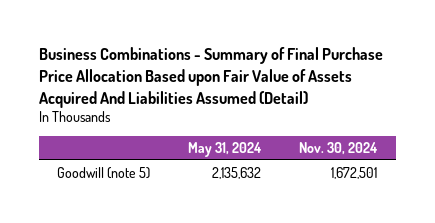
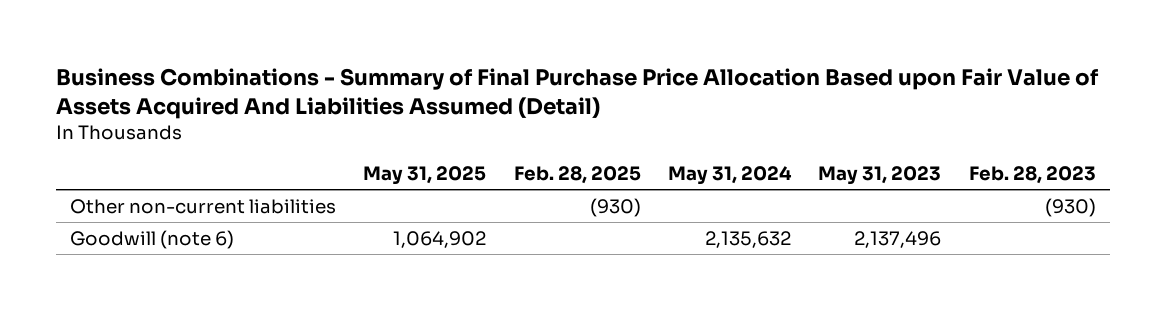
[299,142,379,156] Nov. 30, 2024 -> none
none -> [363,165,487,185] May 31, 2025
none -> [513,165,641,184] Feb. 28, 2025
none -> [818,165,942,185] May 31, 2023
none -> [968,165,1096,184] Feb. 28, 2023
none -> [69,198,336,214] Other non-current liabilities
[57,166,151,179] Goodwill (note 5) -> [69,229,234,249] Goodwill (note 6)

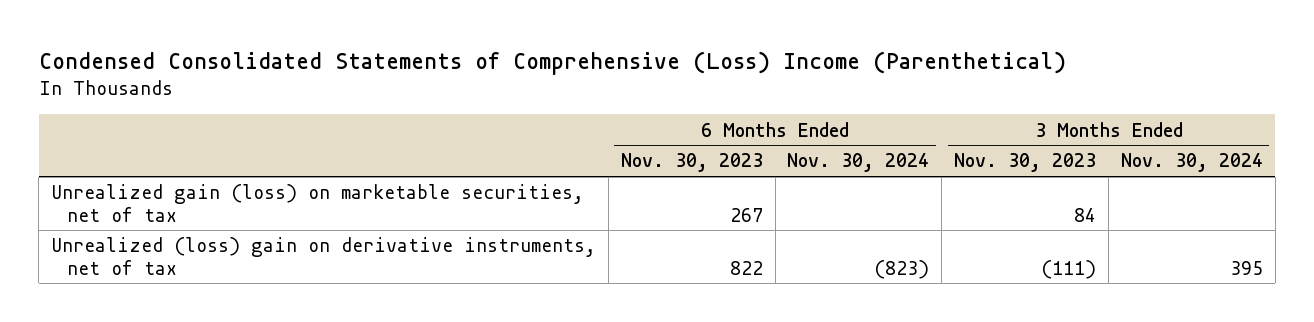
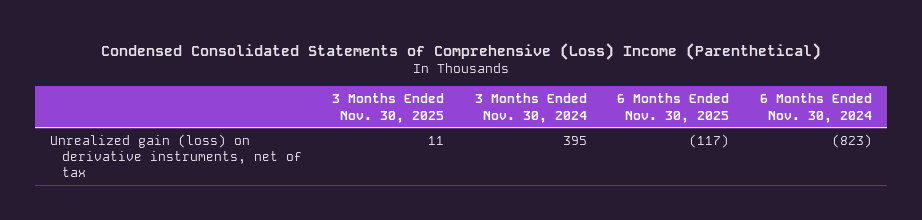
[620,153,763,173] Nov. 30, 2023 -> none
[954,153,1097,173] Nov. 30, 2023 -> none
none -> [332,93,445,123] 3 Months Ended Nov. 30, 2025
none -> [617,93,730,123] 6 Months Ended Nov. 30, 2025
[50,184,584,222] Unrealized gain (loss) on marketable securities, net of tax -> none
[50,237,596,275] Unrealized (loss) gain on derivative instruments, net of tax -> [50,133,303,178] Unrealized gain (loss) on derivative instruments, net of tax

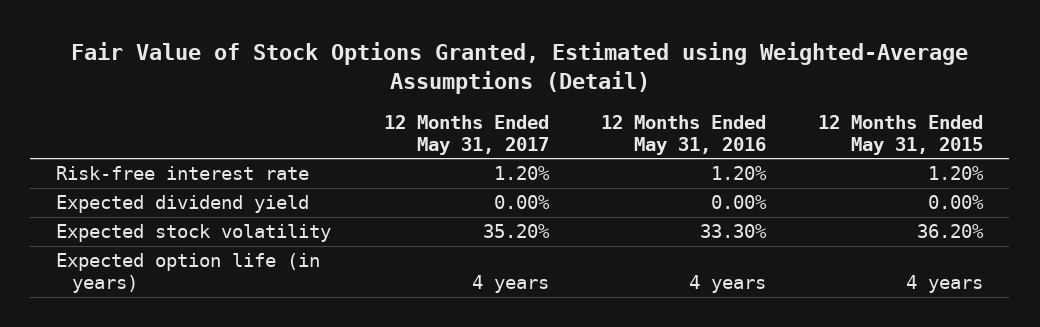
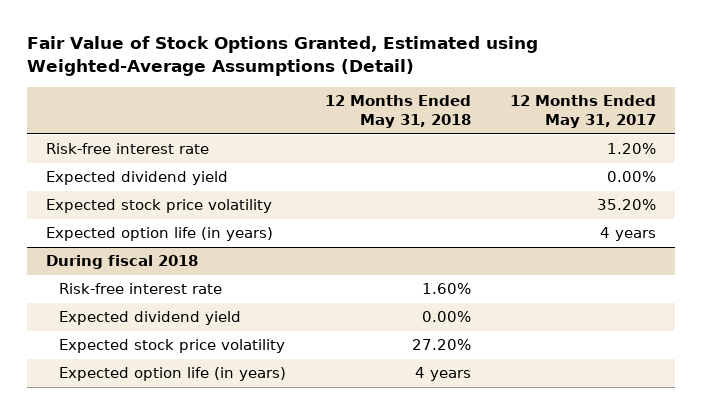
[600,114,766,155] 12 Months Ended May 31, 2016 -> none
[818,114,984,155] 12 Months Ended May 31, 2015 -> none
none -> [325,95,472,129] 12 Months Ended May 31, 2018
[56,224,332,243] Expected stock volatility -> [45,199,272,214] Expected stock price volatility
none -> [45,255,198,270] During fiscal 2018
none -> [59,283,223,295] Risk-free interest rate
none -> [59,311,242,326] Expected dividend yield
none -> [59,339,286,354] Expected stock price volatility
none -> [59,367,287,382] Expected option life (in years)

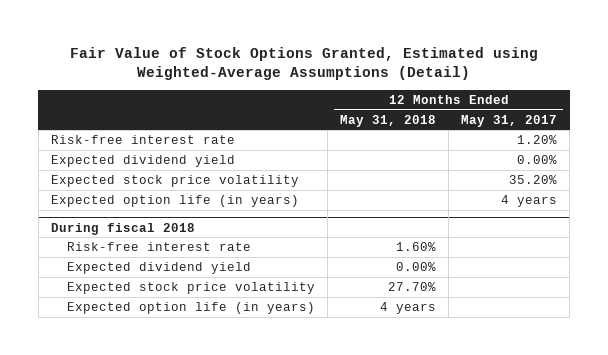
[412,339,472,351] 27.20% -> [388,282,437,292] 27.70%

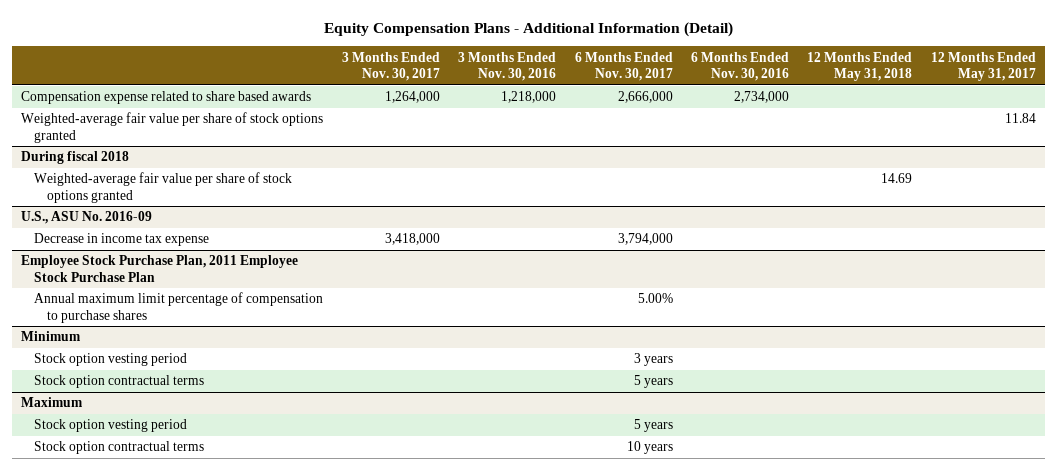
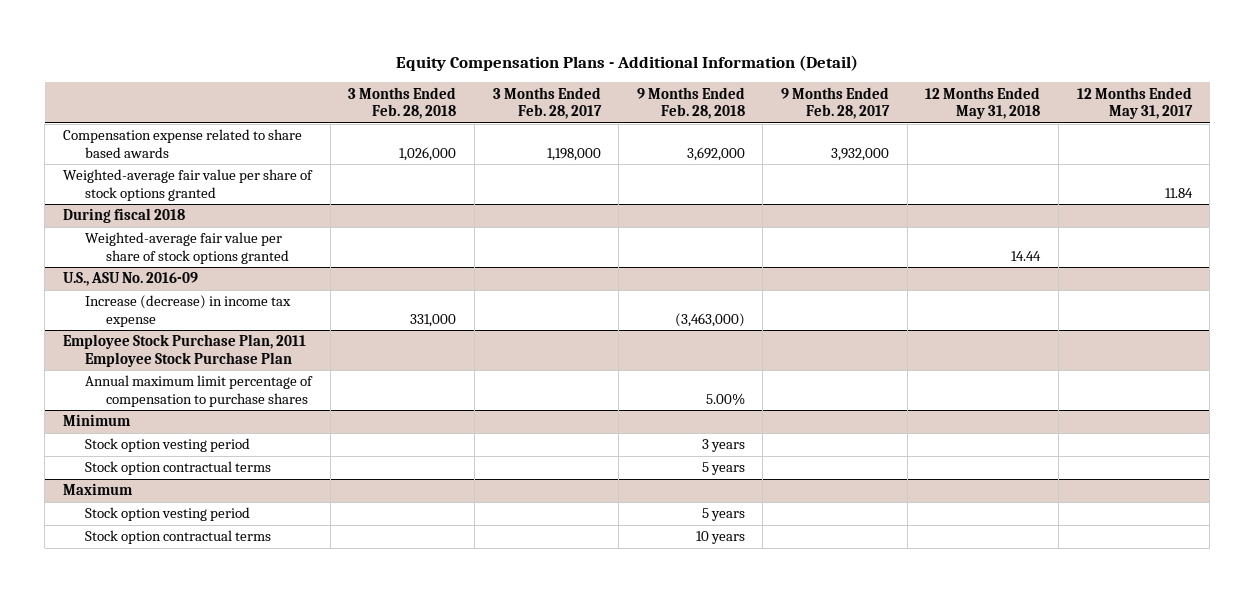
[341,51,440,82] 3 Months Ended Nov. 30, 2017 -> none
[458,51,557,82] 3 Months Ended Nov. 30, 2016 -> none
[574,51,673,82] 6 Months Ended Nov. 30, 2017 -> none
[690,51,789,82] 6 Months Ended Nov. 30, 2016 -> none
none -> [348,86,457,120] 3 Months Ended Feb. 28, 2018
none -> [492,86,602,120] 3 Months Ended Feb. 28, 2017
none -> [636,86,745,120] 9 Months Ended Feb. 28, 2018
none -> [781,86,891,120] 9 Months Ended Feb. 28, 2017
[881,173,913,184] 14.69 -> [1011,251,1042,262] 14.44
[34,233,210,247] Decrease in income tax expense -> [84,295,291,328] Increase (decrease) in income tax expense

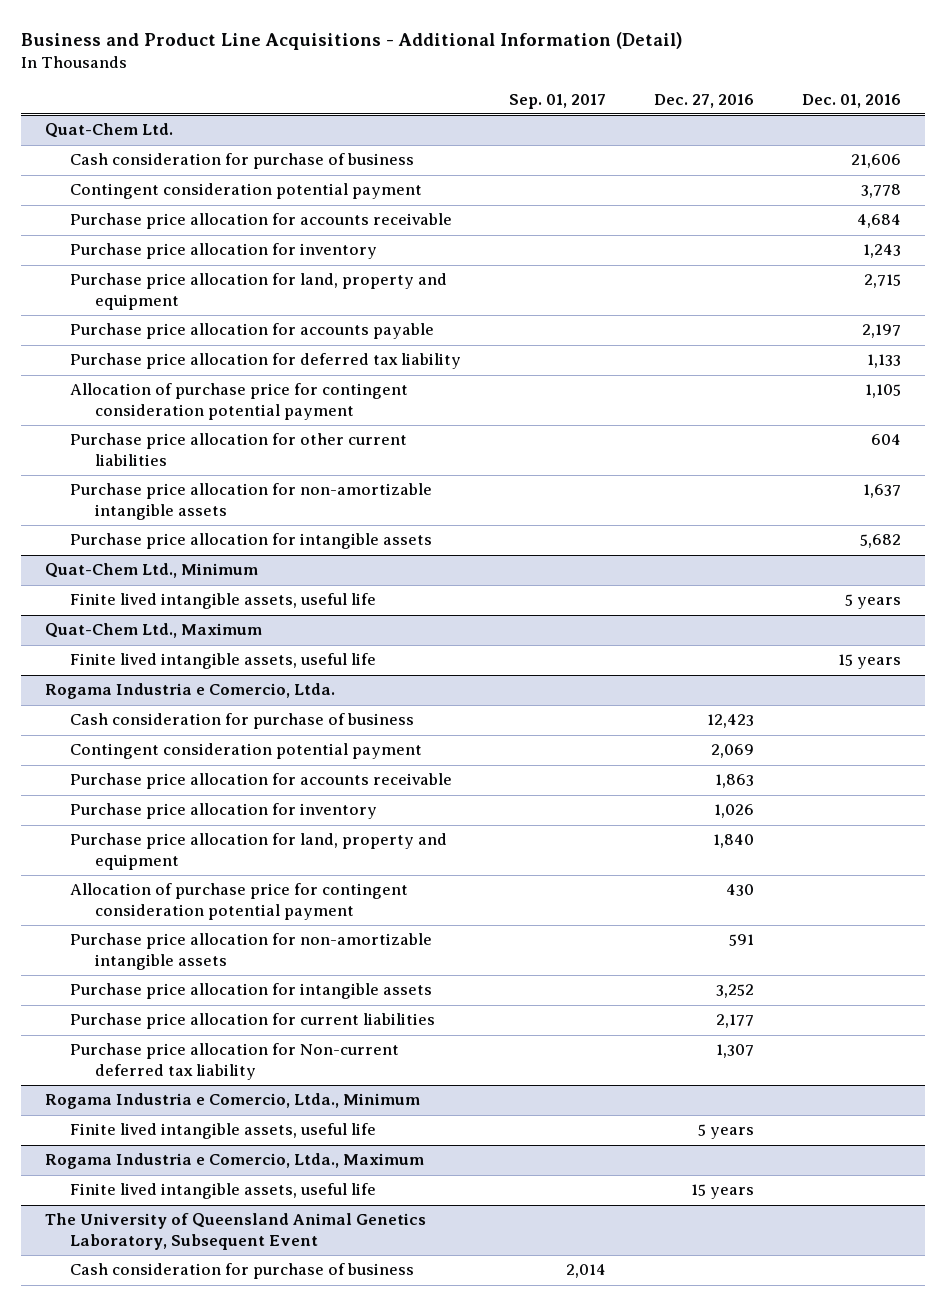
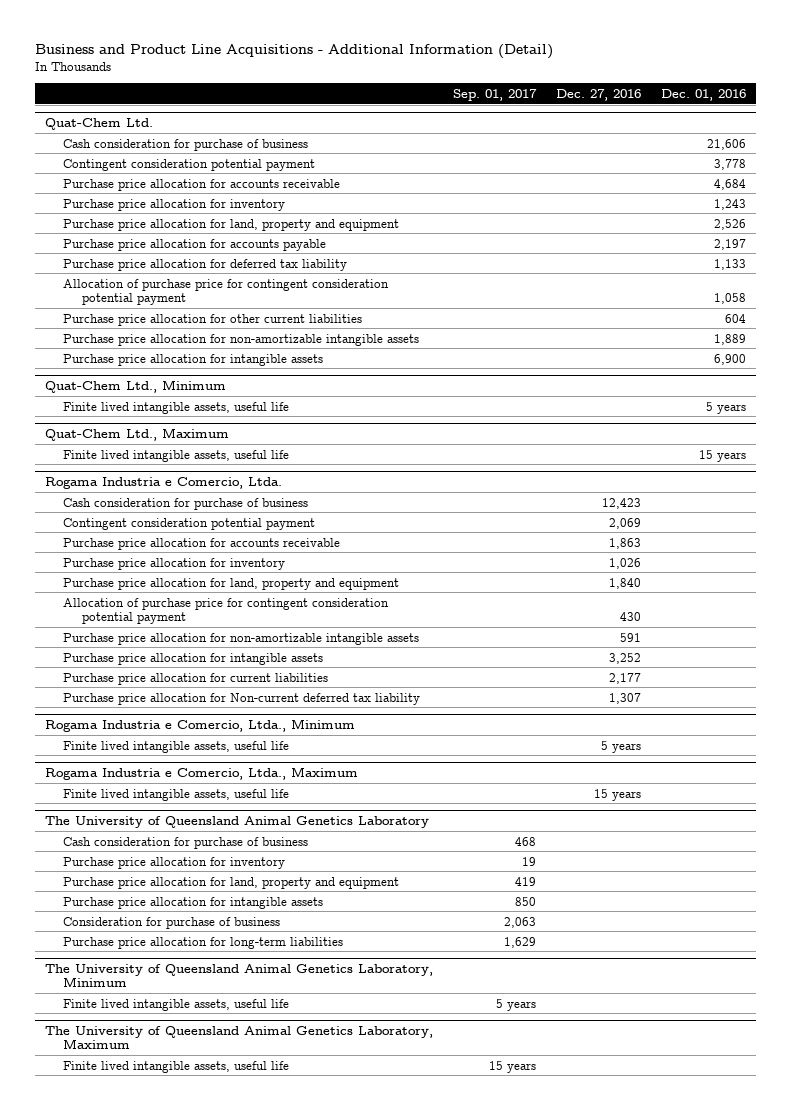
[863,274,901,289] 2,715 -> [713,218,746,230] 2,526
[864,384,901,399] 1,105 -> [713,293,746,305] 1,058
[862,484,901,499] 1,637 -> [713,333,746,345] 1,889
[859,534,901,549] 5,682 -> [713,353,746,365] 6,900
[44,1213,426,1251] The University of Queensland Animal Genetics Laboratory, Subsequent Event -> [45,815,430,828] The University of Queensland Animal Genetics Laboratory
[565,1264,606,1279] 2,014 -> [515,836,537,846] 468
none -> [63,856,286,869] Purchase price allocation for inventory
none -> [63,876,400,889] Purchase price allocation for land, property and equipment
none -> [63,896,324,909] Purchase price allocation for intangible assets
none -> [63,916,281,929] Consideration for purchase of business
none -> [63,936,344,949] Purchase price allocation for long-term liabilities
none -> [45,963,434,988] The University of Queensland Animal Genetics Laboratory, Minimum
none -> [63,998,290,1011] Finite lived intangible assets, useful life
none -> [45,1025,434,1050] The University of Queensland Animal Genetics Laboratory, Maximum
none -> [63,1060,290,1073] Finite lived intangible assets, useful life

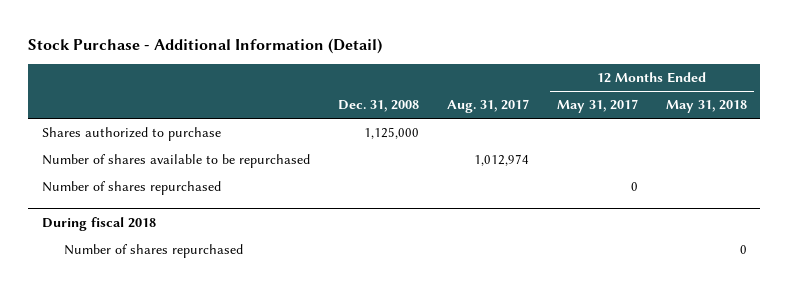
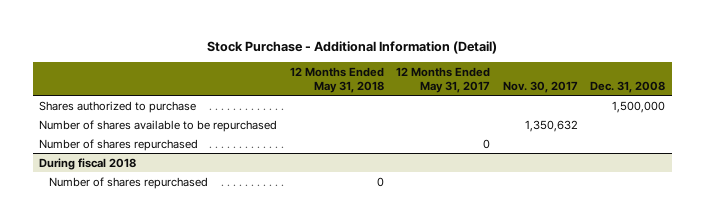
[446,99,529,114] Aug. 31, 2017 -> none
none -> [502,80,578,93] Nov. 30, 2017
[364,127,420,140] 1,125,000 -> [612,100,666,113] 1,500,000

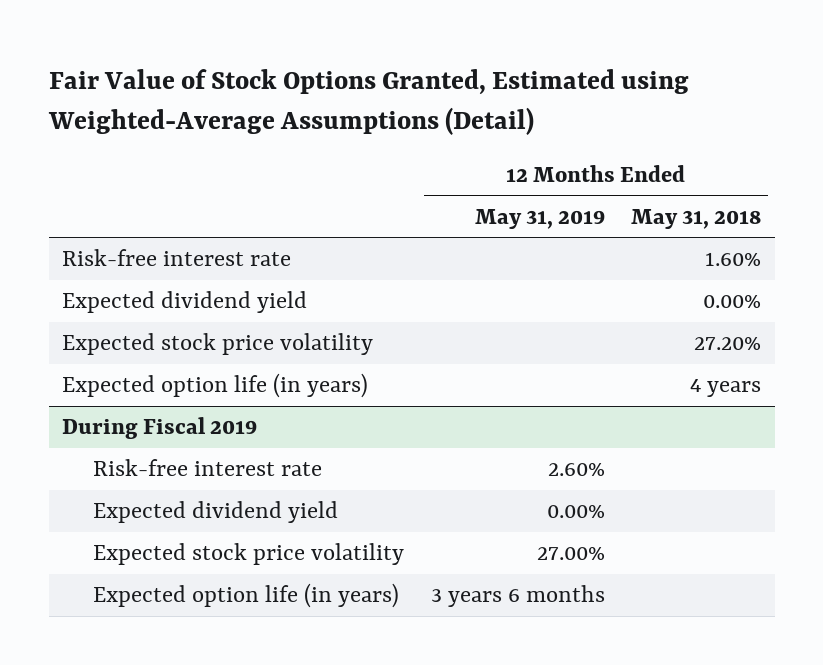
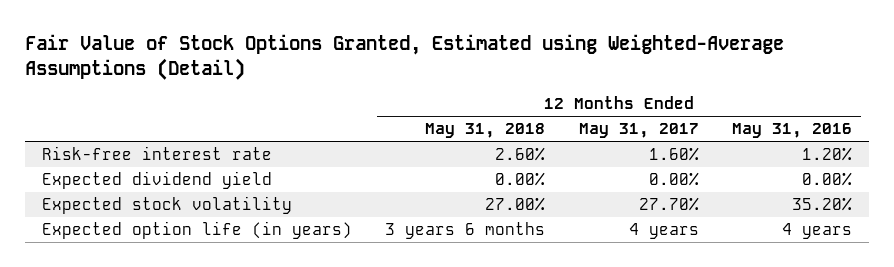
[474,208,605,229] May 31, 2019 -> none
none -> [578,123,699,139] May 31, 2017
none -> [732,123,853,139] May 31, 2016
[705,252,762,267] 1.60% -> [495,147,546,162] 2.60%
[62,417,258,440] During Fiscal 2019 -> none
[93,459,323,477] Risk-free interest rate -> none
[93,501,339,524] Expected dividend yield -> none
[93,543,405,566] Expected stock price volatility -> none
[93,583,400,609] Expected option life (in years) -> none
[62,333,374,356] Expected stock price volatility -> [42,196,293,215] Expected stock volatility
[694,337,762,351] 27.20% -> [485,197,546,212] 27.00%
[690,379,762,398] 4 years -> [385,222,546,240] 3 years 6 months

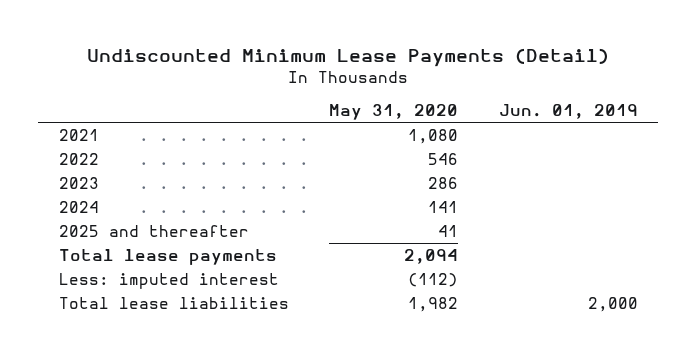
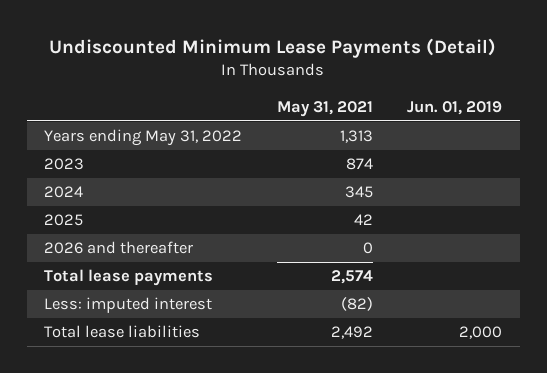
[329,103,459,120] May 31, 2020 -> none
none -> [276,100,373,117] May 31, 2021
[58,153,99,166] 2022 -> none
[58,129,99,142] 2021 -> [44,129,243,147] Years ending May 31, 2022
none -> [44,214,84,227] 2025
[58,225,249,238] 2025 and thereafter -> [44,241,194,255] 2026 and thereafter

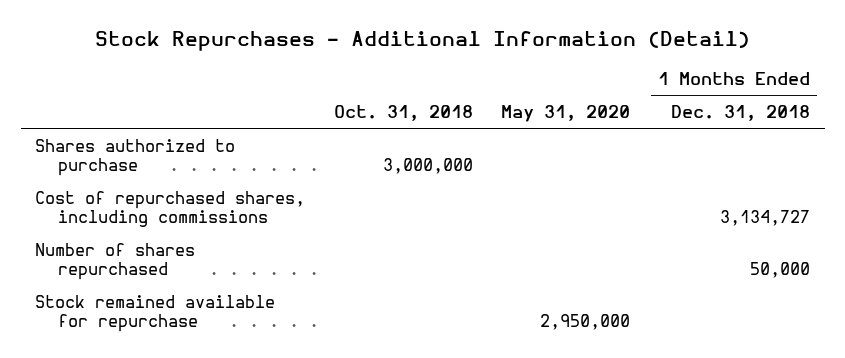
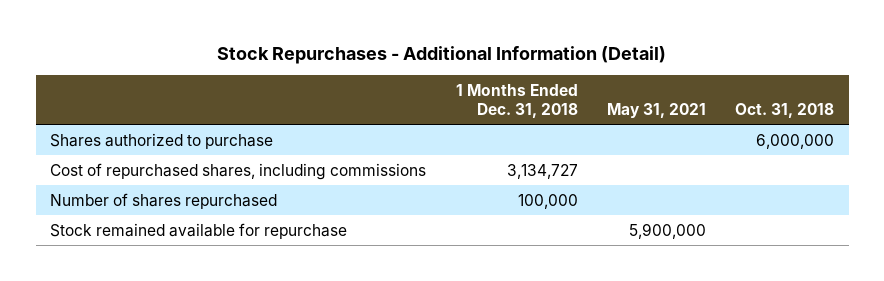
[500,105,630,123] May 31, 2020 -> none
none -> [606,103,706,119] May 31, 2021
[382,158,473,175] 3,000,000 -> [756,133,835,149] 6,000,000
[750,262,811,279] 50,000 -> [517,193,578,209] 100,000

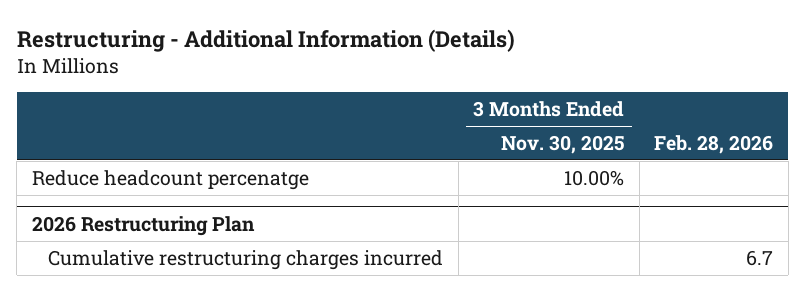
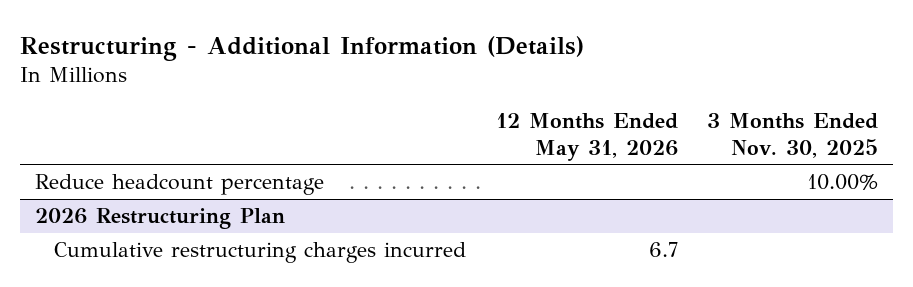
[654,135,774,155] Feb. 28, 2026 -> none
none -> [495,113,678,161] 12 Months Ended May 31, 2026
[31,169,309,190] Reduce headcount percenatge -> [35,174,325,196] Reduce headcount percentage

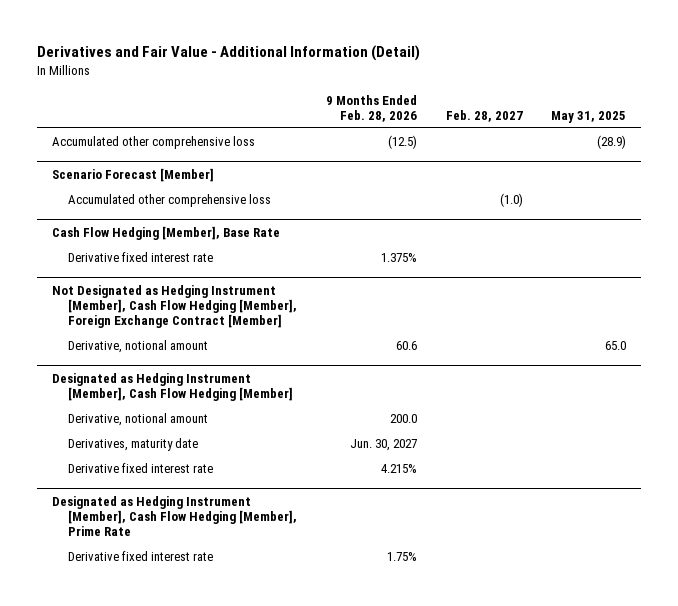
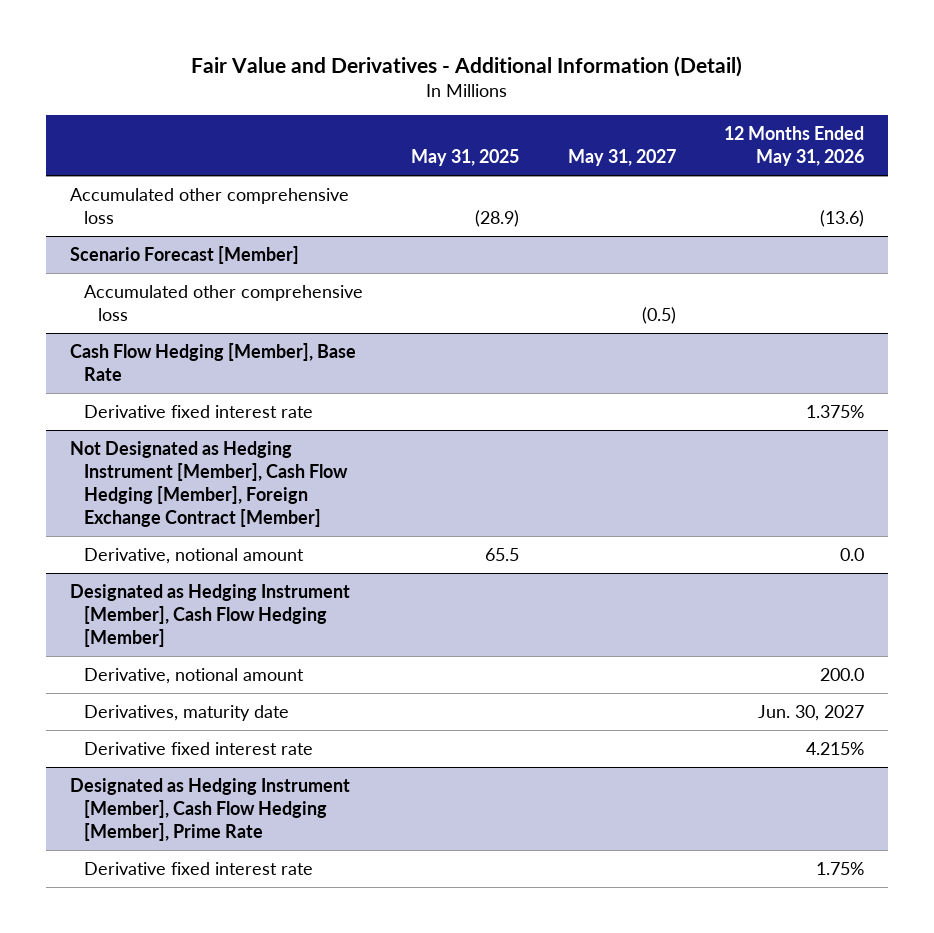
[37,45,421,62] Derivatives and Fair Value - Additional Information (Detail) -> [190,56,742,78] Fair Value and Derivatives - Additional Information (Detail)
[325,94,417,123] 9 Months Ended Feb. 28, 2026 -> none
[445,110,523,123] Feb. 28, 2027 -> none
none -> [567,148,676,166] May 31, 2027
none -> [724,125,865,166] 12 Months Ended May 31, 2026
[605,341,627,351] 65.0 -> [485,547,520,561] 65.5

